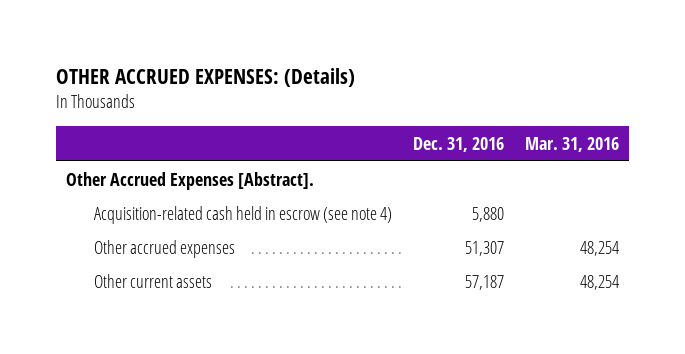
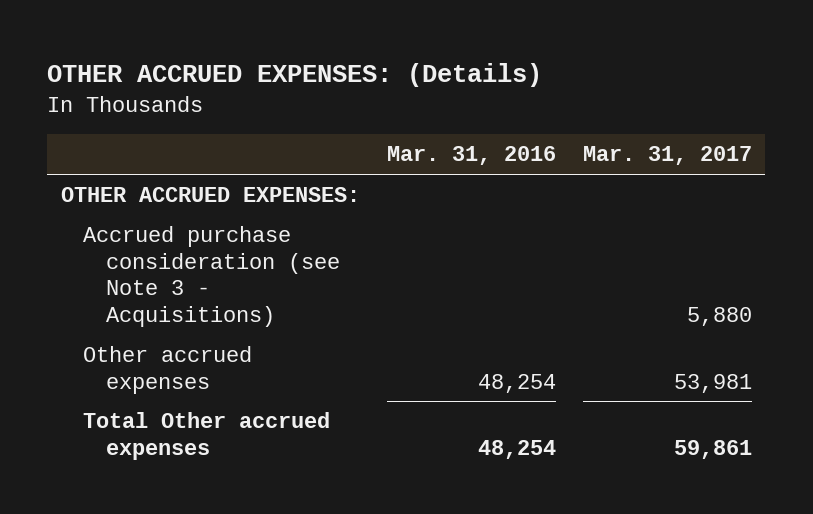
[412,136,504,152] Dec. 31, 2016 -> none
none -> [582,146,752,166] Mar. 31, 2017
[66,171,315,190] Other Accrued Expenses [Abstract]. -> [60,187,360,203] OTHER ACCRUED EXPENSES:
[93,205,392,224] Acquisition-related cash held in escrow (see note 4) -> [83,226,341,327] Accrued purchase consideration (see Note 3 - Acquisitions)
[93,273,212,288] Other current assets -> [83,412,331,460] Total Other accrued expenses

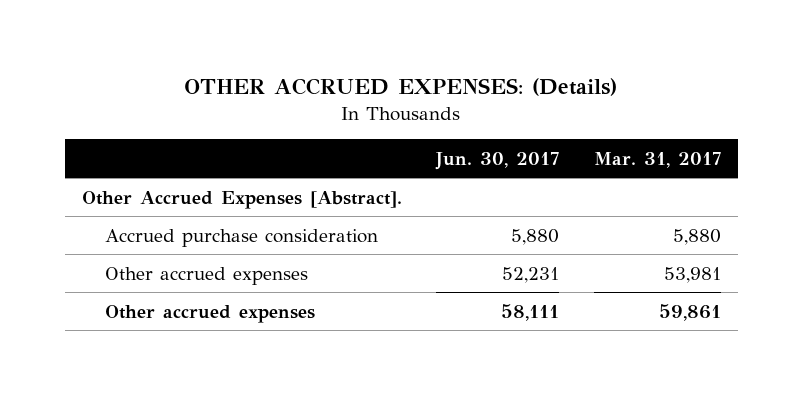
[386,146,556,166] Mar. 31, 2016 -> none
none -> [435,151,560,170] Jun. 30, 2017
[60,187,360,203] OTHER ACCRUED EXPENSES: -> [81,190,402,209] Other Accrued Expenses [Abstract].
[83,226,341,327] Accrued purchase consideration (see Note 3 - Acquisitions) -> [104,228,378,247] Accrued purchase consideration
[83,412,331,460] Total Other accrued expenses -> [104,304,315,323] Other accrued expenses

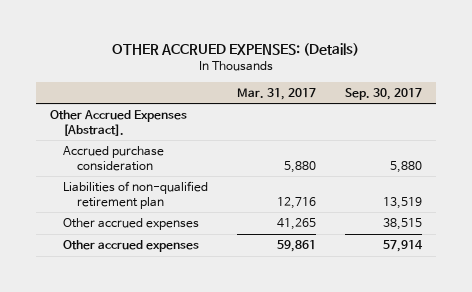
[435,151,560,170] Jun. 30, 2017 -> none
none -> [344,87,422,100] Sep. 30, 2017
none -> [63,181,209,209] Liabilities of non-qualified retirement plan
[663,266,721,283] 53,981 -> [277,218,317,231] 41,265

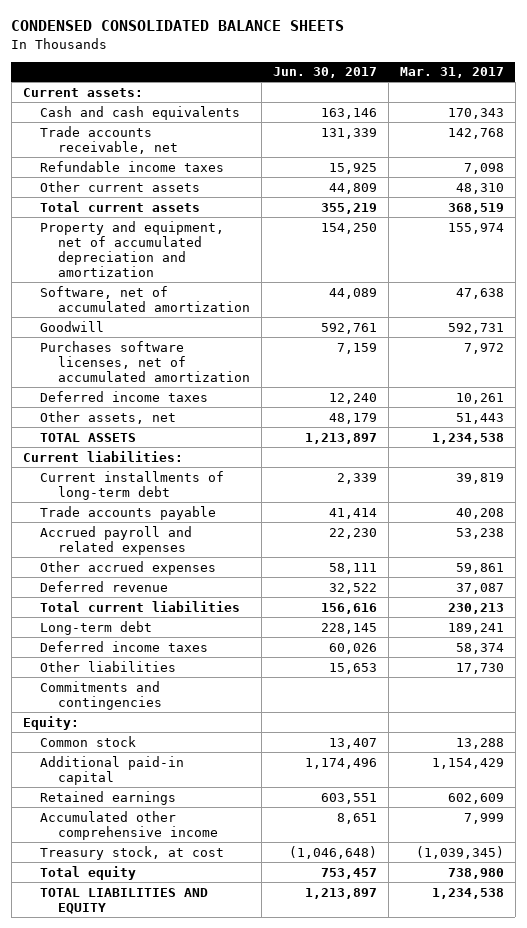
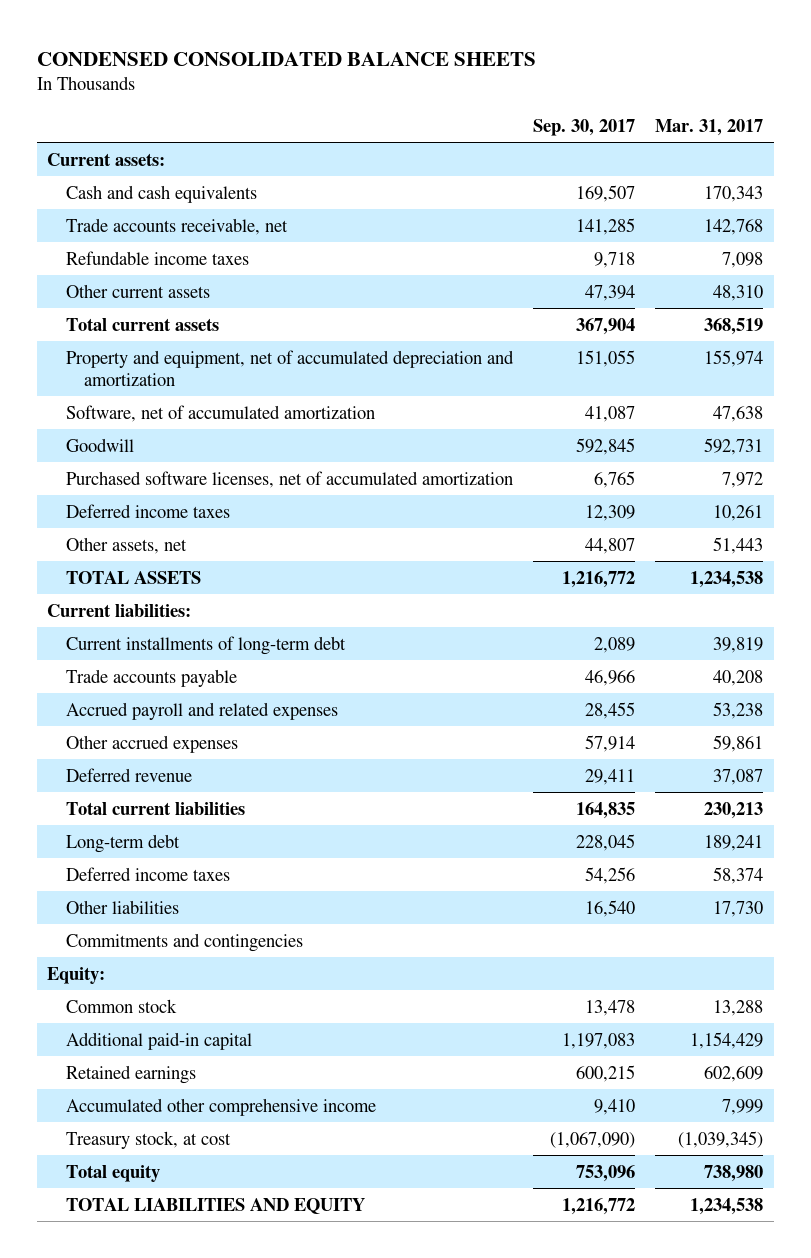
[272,67,377,79] Jun. 30, 2017 -> none
none -> [533,118,636,136] Sep. 30, 2017
[40,340,251,382] Purchases software licenses, net of accumulated amortization -> [65,470,513,488] Purchased software licenses, net of accumulated amortization

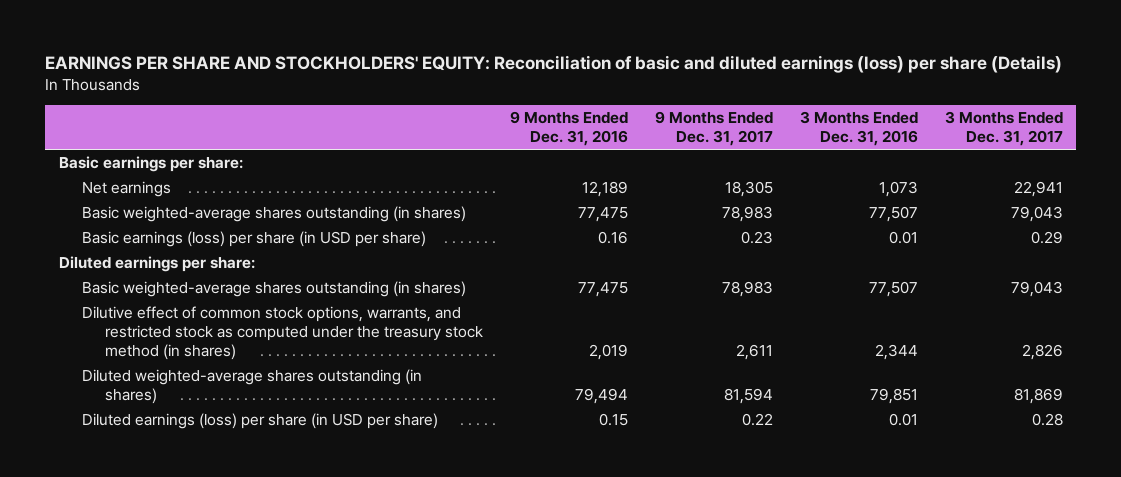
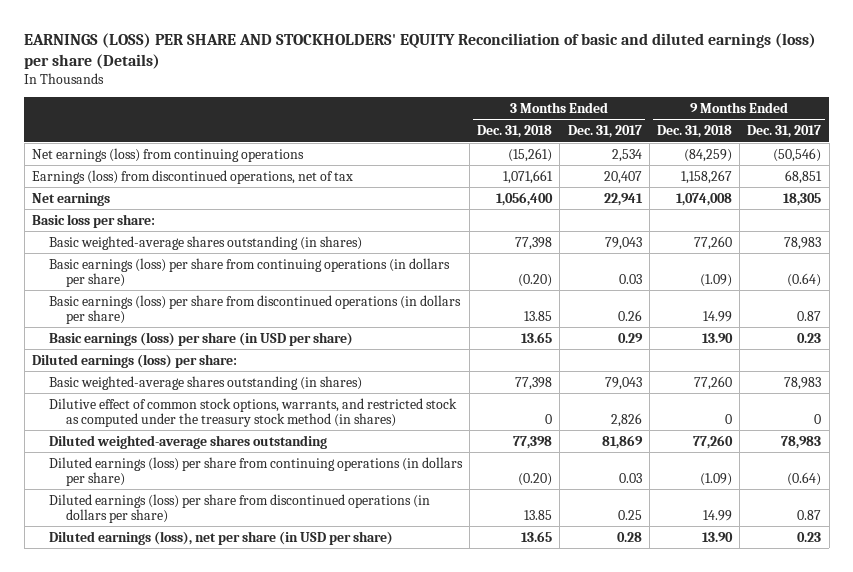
[45,54,1063,73] EARNINGS PER SHARE AND STOCKHOLDERS' EQUITY: Reconciliation of basic and diluted earnings (loss) per share (Details) -> [24,33,817,69] EARNINGS (LOSS) PER SHARE AND STOCKHOLDERS' EQUITY Reconciliation of basic and diluted earnings (loss) per share (Details)
[509,111,628,147] 9 Months Ended Dec. 31, 2016 -> none
[799,111,918,147] 3 Months Ended Dec. 31, 2016 -> none
none -> [477,125,553,139] Dec. 31, 2018
none -> [656,125,732,139] Dec. 31, 2018
[58,156,243,173] Basic earnings per share: -> none
none -> [31,147,304,162] Net earnings (loss) from continuing operations
none -> [31,169,353,184] Earnings (loss) from discontinued operations, net of tax
none -> [31,213,155,228] Basic loss per share:
none -> [48,257,450,288] Basic earnings (loss) per share from continuing operations (in dollars per share)
none -> [48,294,461,325] Basic earnings (loss) per share from discontinued operations (in dollars per share)
[58,256,255,273] Diluted earnings per share: -> [31,353,237,368] Diluted earnings (loss) per share:
[735,343,773,360] 2,611 -> [814,414,822,425] 0
[81,369,422,404] Diluted weighted-average shares outstanding (in shares) -> [48,434,327,449] Diluted weighted-average shares outstanding
[723,387,773,404] 81,594 -> [781,435,822,449] 78,983
none -> [48,456,463,487] Diluted earnings (loss) per share from continuing operations (in dollars per share)
none -> [48,493,430,524] Diluted earnings (loss) per share from discontinued operations (in dollars per share)
[81,413,438,430] Diluted earnings (loss) per share (in USD per share) -> [48,530,393,545] Diluted earnings (loss), net per share (in USD per share)
[741,413,773,427] 0.22 -> [797,531,822,542] 0.23

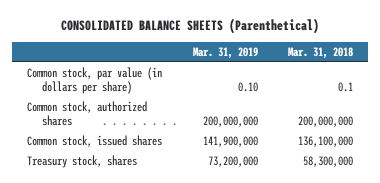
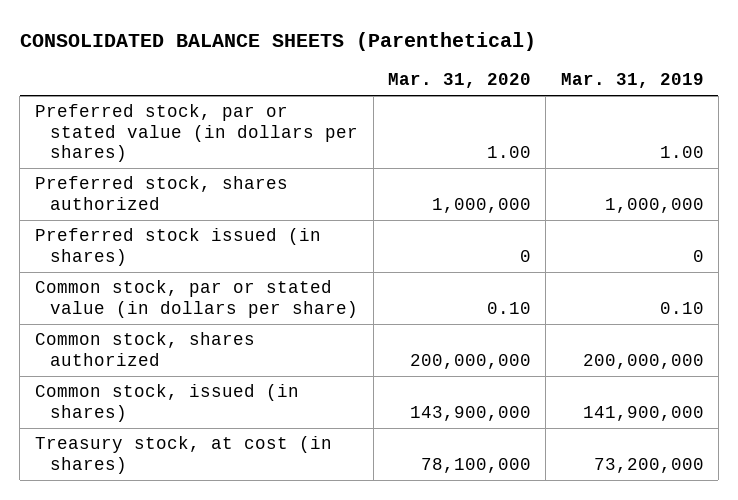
[288,47,354,60] Mar. 31, 2018 -> none
none -> [387,73,531,89] Mar. 31, 2020
none -> [34,104,359,163] Preferred stock, par or stated value (in dollars per shares)
none -> [34,176,288,210] Preferred stock, shares authorized
none -> [34,228,321,266] Preferred stock issued (in shares)
[27,67,163,95] Common stock, par value (in dollars per share) -> [34,280,359,318] Common stock, par or stated value (in dollars per share)
[27,101,148,127] Common stock, authorized shares -> [34,332,255,366] Common stock, shares authorized
[27,135,163,148] Common stock, issued shares -> [34,384,299,422] Common stock, issued (in shares)
[27,155,138,169] Treasury stock, shares -> [34,436,332,474] Treasury stock, at cost (in shares)

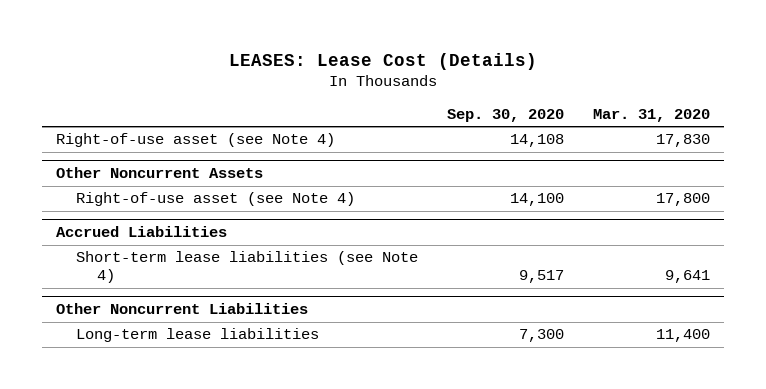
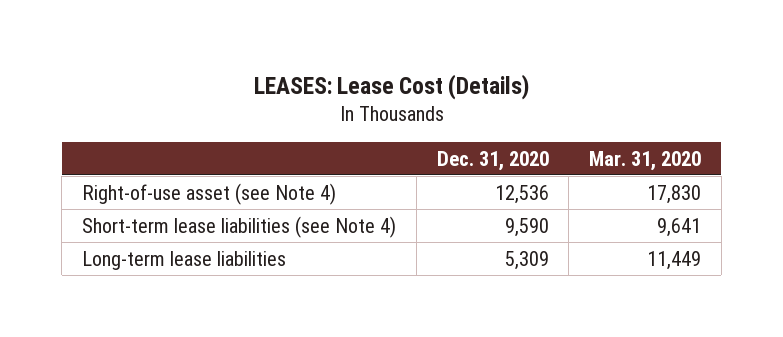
[447,109,565,123] Sep. 30, 2020 -> none
none -> [436,150,549,171] Dec. 31, 2020
[56,167,264,179] Other Noncurrent Assets -> none
[76,192,356,207] Right-of-use asset (see Note 4) -> none
[56,226,228,238] Accrued Liabilities -> none
[56,303,309,315] Other Noncurrent Liabilities -> none
[655,329,710,343] 11,400 -> [647,250,702,270] 11,449

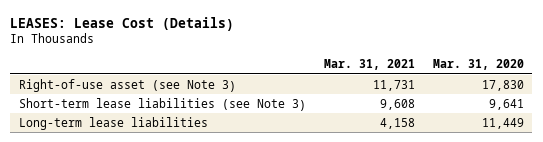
[436,150,549,171] Dec. 31, 2020 -> none
none -> [323,59,415,71] Mar. 31, 2021
[82,182,337,205] Right-of-use asset (see Note 4) -> [19,78,237,92] Right-of-use asset (see Note 3)
[82,215,397,238] Short-term lease liabilities (see Note 4) -> [19,97,307,111] Short-term lease liabilities (see Note 3)

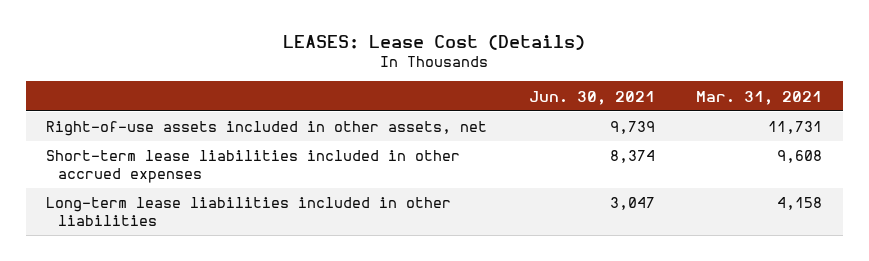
[432,59,524,71] Mar. 31, 2020 -> none
none -> [528,90,655,105] Jun. 30, 2021
[19,78,237,92] Right-of-use asset (see Note 3) -> [46,121,488,137] Right-of-use assets included in other assets, net
[19,97,307,111] Short-term lease liabilities (see Note 3) -> [46,150,461,184] Short-term lease liabilities included in other accrued expenses
[19,116,209,130] Long-term lease liabilities -> [46,197,452,227] Long-term lease liabilities included in other liabilities

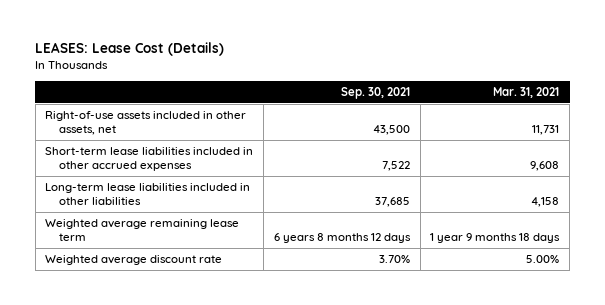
[528,90,655,105] Jun. 30, 2021 -> none
none -> [340,86,410,99] Sep. 30, 2021
none -> [45,219,240,242] Weighted average remaining lease term
none -> [45,255,223,266] Weighted average discount rate

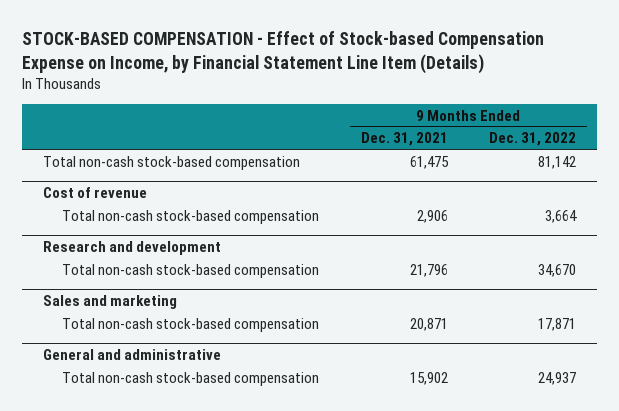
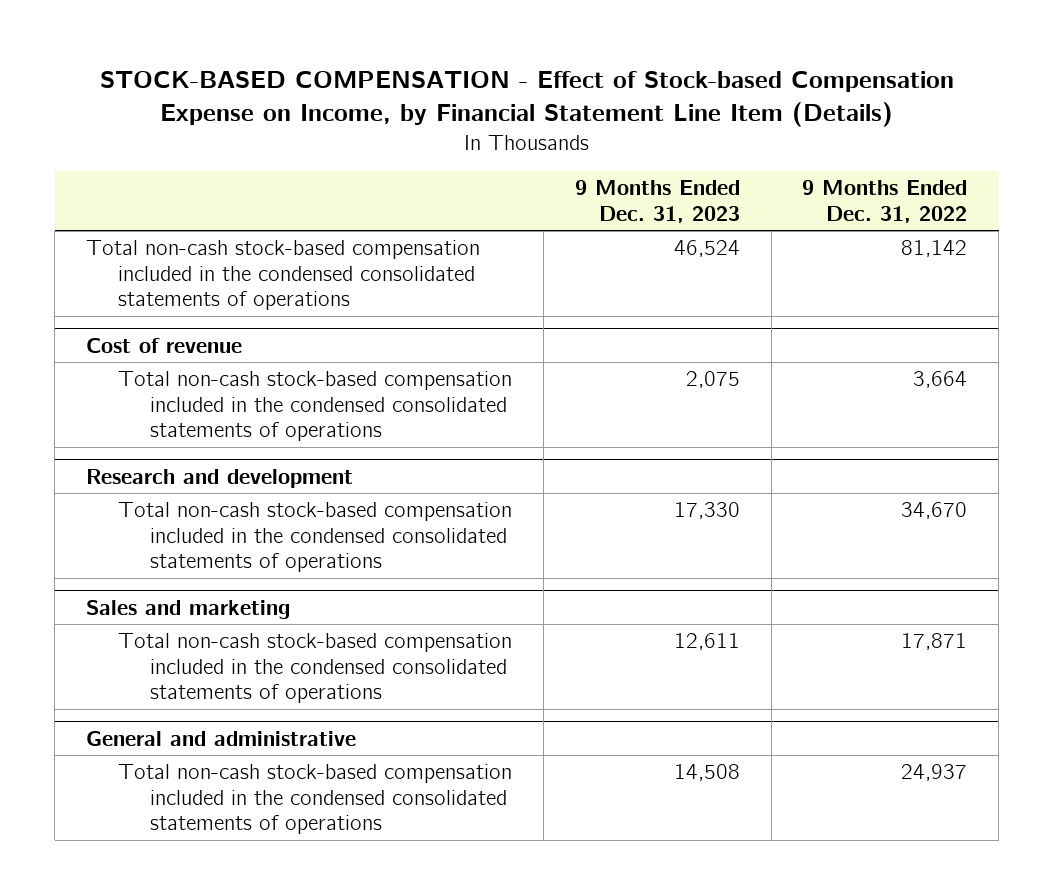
[360,132,448,147] Dec. 31, 2021 -> none
none -> [574,179,740,223] 9 Months Ended Dec. 31, 2023
[42,155,300,170] Total non-cash stock-based compensation -> [85,240,480,311] Total non-cash stock-based compensation included in the condensed consolidated statements of operations
[62,209,320,224] Total non-cash stock-based compensation -> [117,371,512,442] Total non-cash stock-based compensation included in the condensed consolidated statements of operations
[62,263,320,278] Total non-cash stock-based compensation -> [117,502,512,573] Total non-cash stock-based compensation included in the condensed consolidated statements of operations
[62,317,320,332] Total non-cash stock-based compensation -> [117,633,512,704] Total non-cash stock-based compensation included in the condensed consolidated statements of operations
[62,371,320,386] Total non-cash stock-based compensation -> [117,764,512,835] Total non-cash stock-based compensation included in the condensed consolidated statements of operations

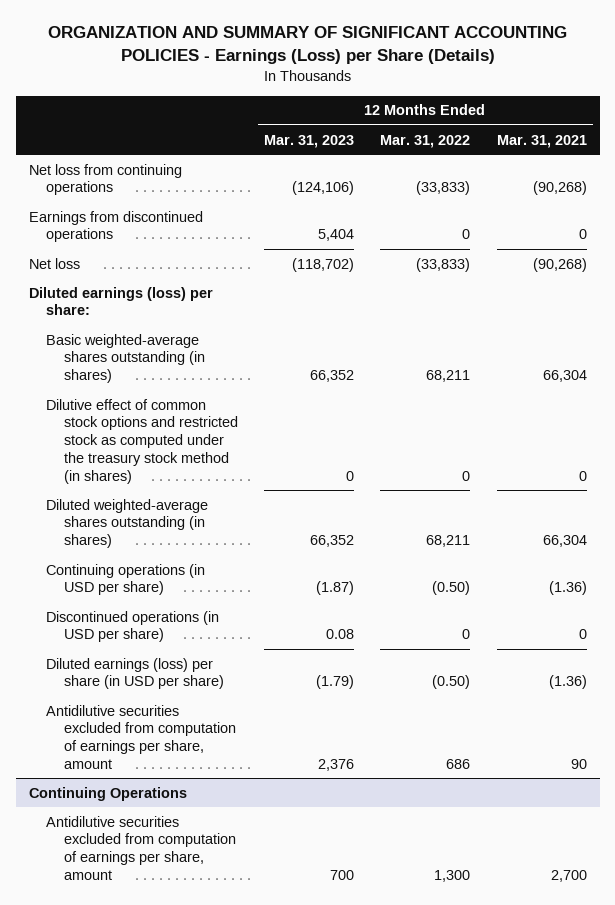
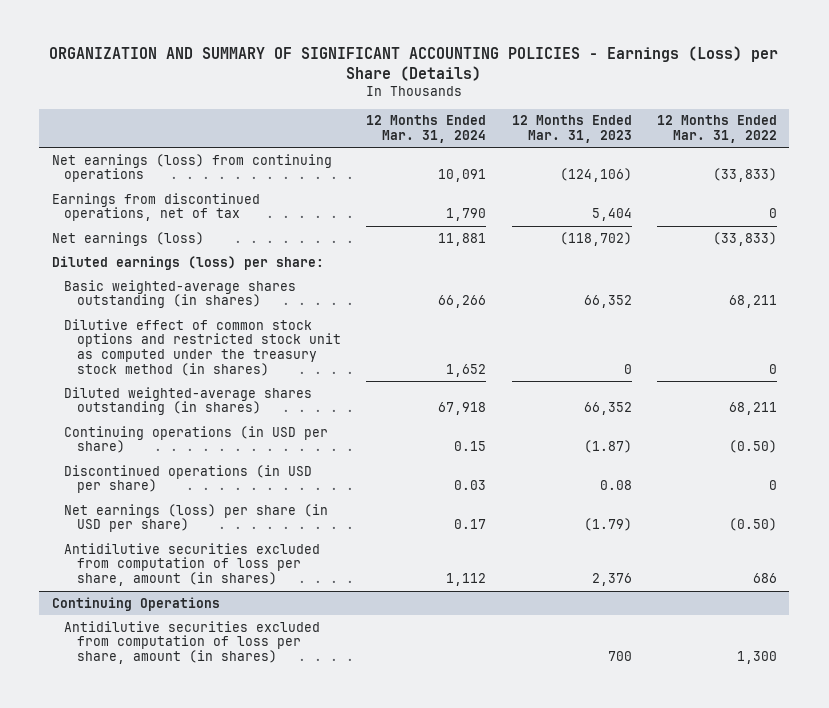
[496,134,587,148] Mar. 31, 2021 -> none
none -> [366,115,487,144] 12 Months Ended Mar. 31, 2024
[28,163,182,196] Net loss from continuing operations -> [52,153,333,183] Net earnings (loss) from continuing operations
[28,210,203,243] Earnings from discontinued operations -> [52,192,261,222] Earnings from discontinued operations, net of tax
[28,257,80,269] Net loss -> [52,231,205,246] Net earnings (loss)
[46,398,239,484] Dilutive effect of common stock options and restricted stock as computed under the treasury stock method (in shares) -> [64,318,341,377] Dilutive effect of common stock options and restricted stock unit as computed under the treasury stock method (in shares)
[46,657,225,690] Diluted earnings (loss) per share (in USD per share) -> [64,503,329,533] Net earnings (loss) per share (in USD per share)
[46,704,237,769] Antidilutive securities excluded from computation of earnings per share, amount -> [64,542,321,587] Antidilutive securities excluded from computation of loss per share, amount (in shares)
[46,815,237,880] Antidilutive securities excluded from computation of earnings per share, amount -> [64,620,321,665] Antidilutive securities excluded from computation of loss per share, amount (in shares)

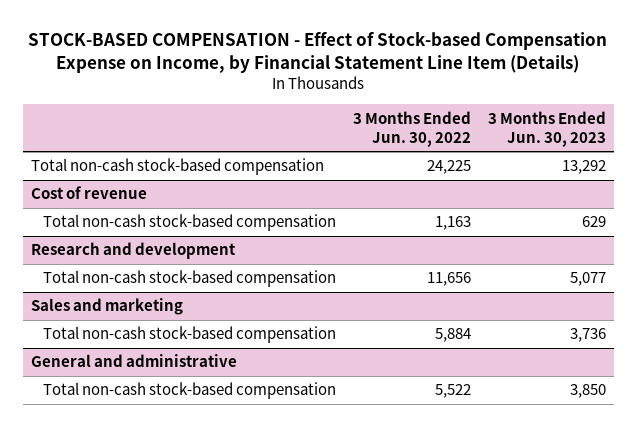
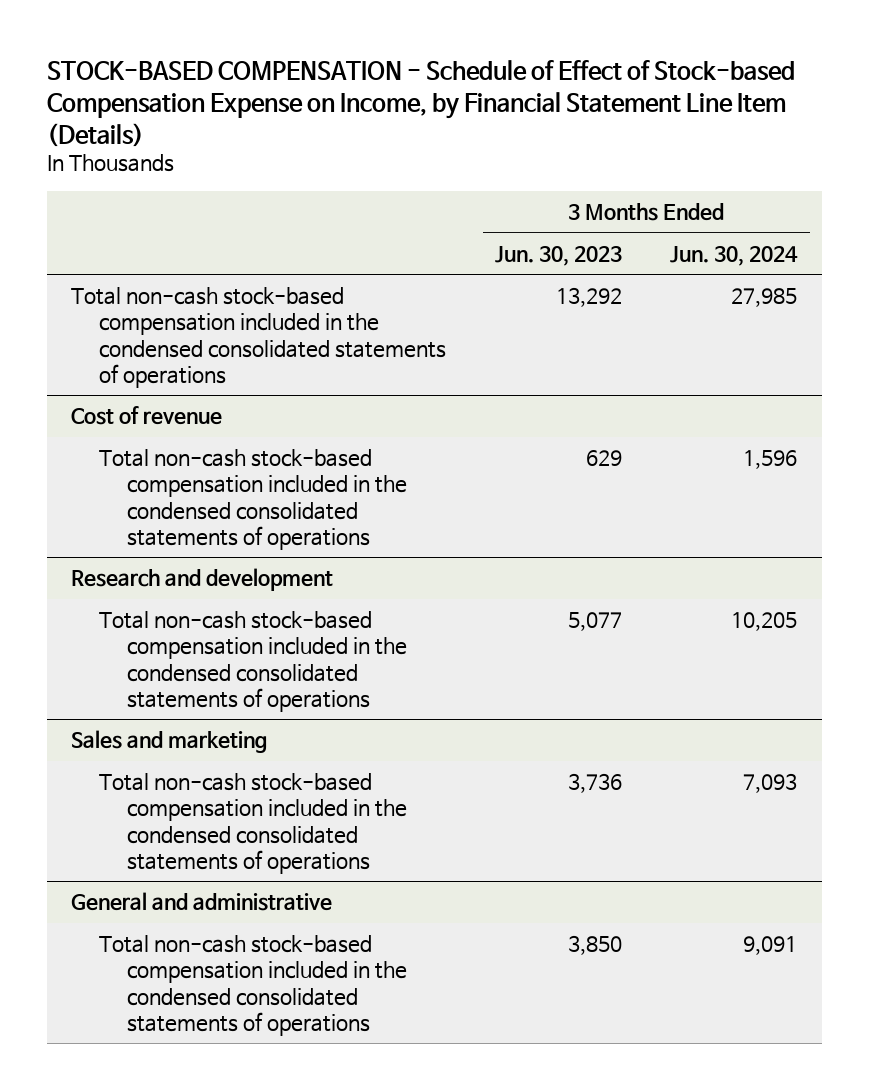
[28,31,608,74] STOCK-BASED COMPENSATION - Effect of Stock-based Compensation Expense on Income, by Financial Statement Line Item (Details) -> [47,59,796,147] STOCK-BASED COMPENSATION - Schedule of Effect of Stock-based Compensation Expense on Income, by Financial Statement Line Item (Details)
[352,110,471,147] 3 Months Ended Jun. 30, 2022 -> none
none -> [670,245,799,266] Jun. 30, 2024
[31,158,325,176] Total non-cash stock-based compensation -> [71,287,447,388] Total non-cash stock-based compensation included in the condensed consolidated statements of operations
[43,214,337,232] Total non-cash stock-based compensation -> [99,449,407,550] Total non-cash stock-based compensation included in the condensed consolidated statements of operations
[43,270,337,288] Total non-cash stock-based compensation -> [99,611,407,712] Total non-cash stock-based compensation included in the condensed consolidated statements of operations
[43,326,337,344] Total non-cash stock-based compensation -> [99,773,407,874] Total non-cash stock-based compensation included in the condensed consolidated statements of operations
[43,382,337,400] Total non-cash stock-based compensation -> [99,935,407,1036] Total non-cash stock-based compensation included in the condensed consolidated statements of operations

